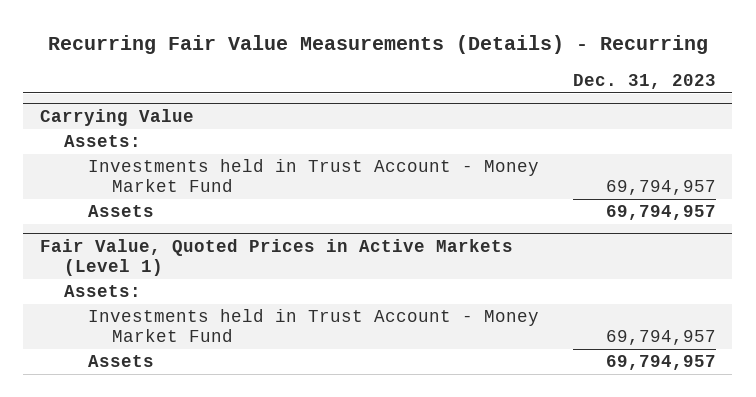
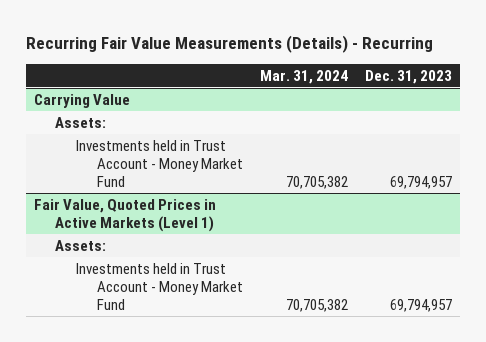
none -> [259,69,348,84] Mar. 31, 2024
[88,205,155,218] Assets -> none
[88,355,155,368] Assets -> none

